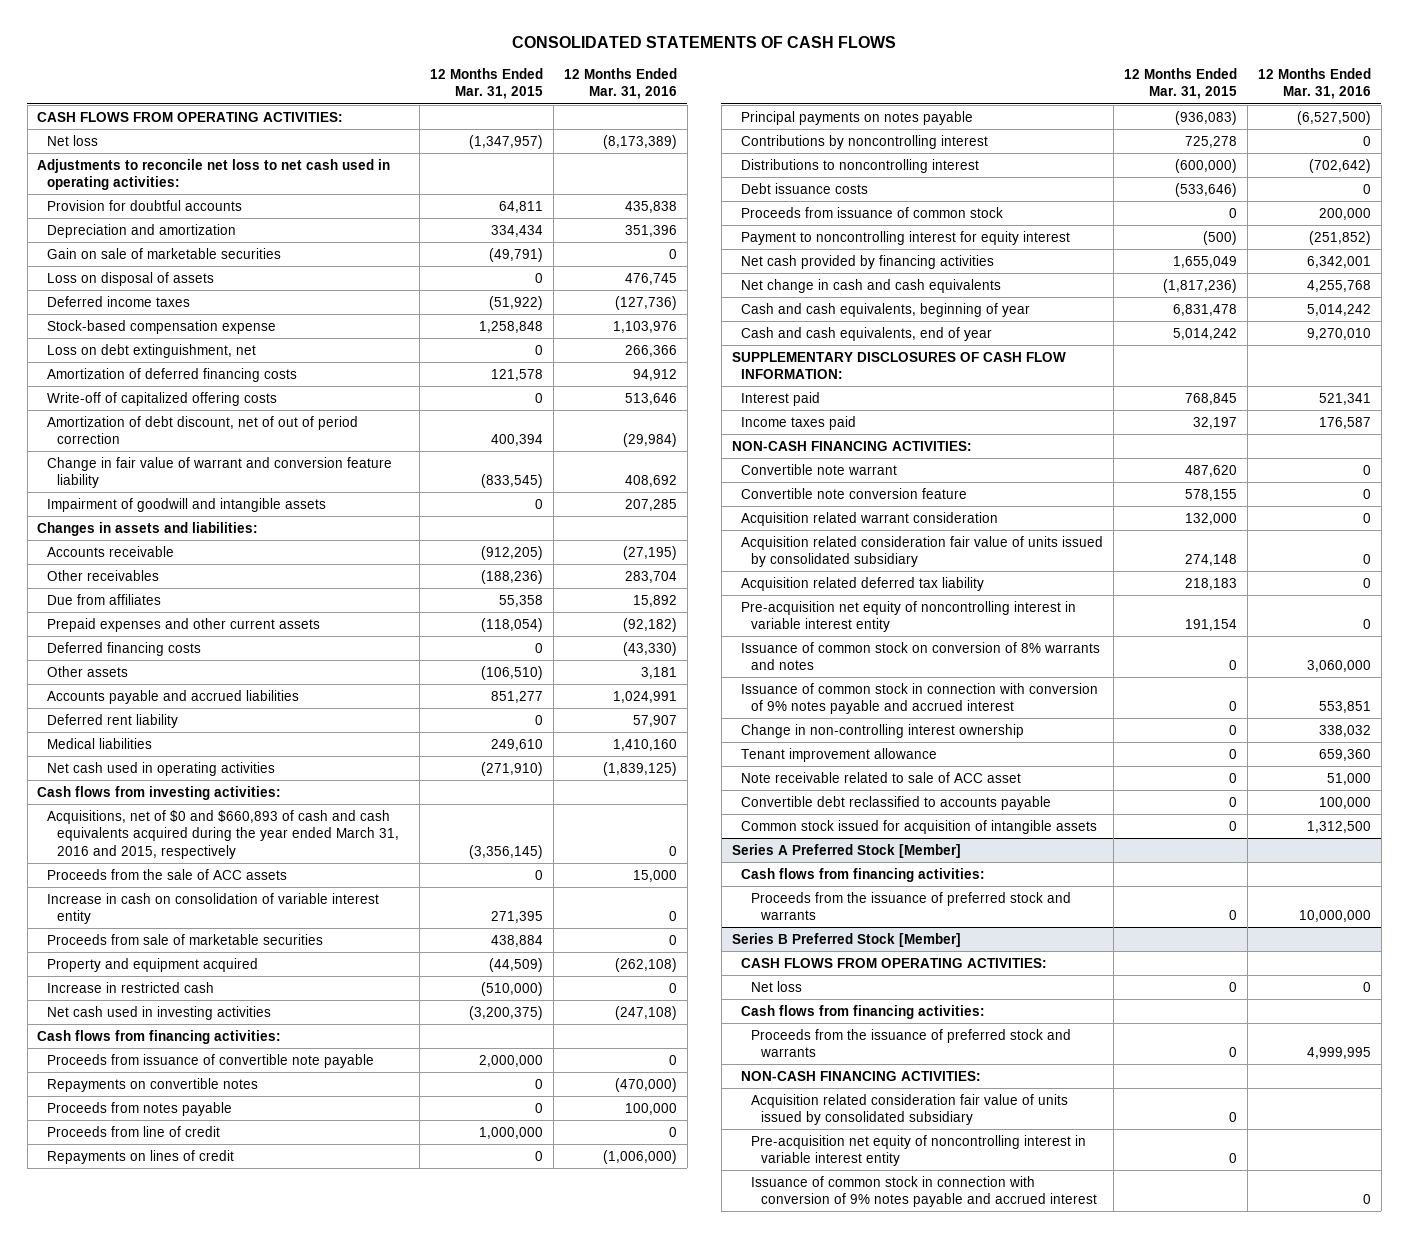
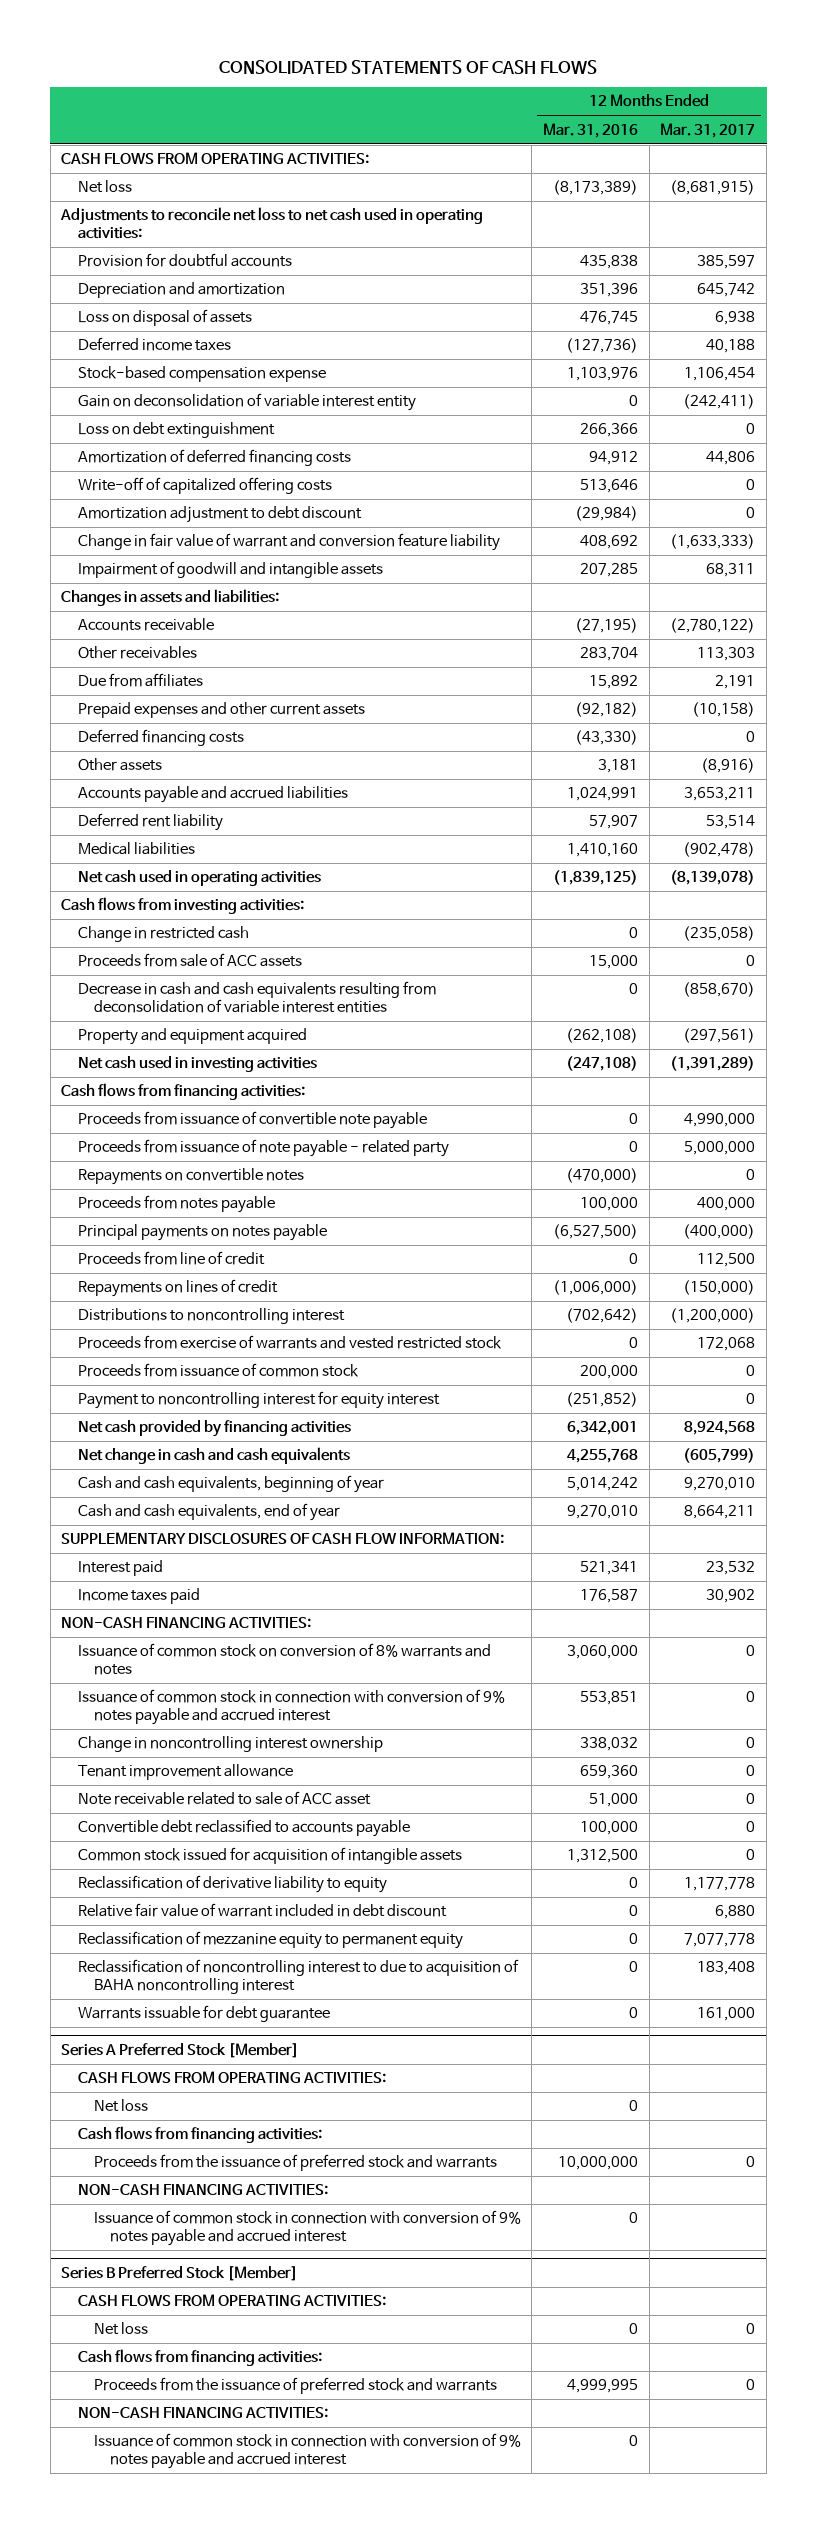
[429,67,543,100] 12 Months Ended Mar. 31, 2015 -> none
none -> [660,122,756,138] Mar. 31, 2017
[47,247,282,259] Gain on sale of marketable securities -> none
none -> [77,393,416,412] Gain on deconsolidation of variable interest entity
[47,343,257,358] Loss on debt extinguishment, net -> [77,422,275,439] Loss on debt extinguishment
[47,415,359,445] Amortization of debt discount, net of out of period correction -> [77,506,362,524] Amortization adjustment to debt discount
[47,809,399,859] Acquisitions, net of $0 and $660,893 of cash and cash equivalents acquired during the year ended March 31, 2016 and 2015, respectively -> none
[47,892,380,925] Increase in cash on consolidation of variable interest entity -> none
[47,933,324,945] Proceeds from sale of marketable securities -> none
none -> [77,926,249,943] Change in restricted cash
[47,868,288,880] Proceeds from the sale of ACC assets -> [77,953,302,968] Proceeds from sale of ACC assets
none -> [77,981,436,1013] Decrease in cash and cash equivalents resulting from deconsolidation of variable interest entities
[47,981,215,993] Increase in restricted cash -> none
none -> [77,1139,449,1158] Proceeds from issuance of note payable - related party
[741,110,974,125] Principal payments on notes payable -> [77,1224,327,1242] Principal payments on notes payable
[741,134,989,149] Contributions by noncontrolling interest -> none
[741,182,869,194] Debt issuance costs -> none
none -> [77,1335,502,1350] Proceeds from exercise of warrants and vested restricted stock
[741,463,898,475] Convertible note warrant -> none
[741,487,968,499] Convertible note conversion feature -> none
[741,511,999,526] Acquisition related warrant consideration -> none
[741,535,1104,568] Acquisition related consideration fair value of units issued by consolidated subsidiary -> none
[741,576,985,591] Acquisition related deferred tax liability -> none
[741,600,1077,633] Pre-acquisition net equity of noncontrolling interest in variable interest entity -> none
[741,723,1025,738] Change in non-controlling interest ownership -> [77,1736,383,1753] Change in noncontrolling interest ownership
none -> [77,1875,387,1894] Reclassification of derivative liability to equity
none -> [77,1903,447,1918] Relative fair value of warrant included in debt discount
none -> [77,1931,463,1950] Reclassification of mezzanine equity to permanent equity
none -> [77,1959,519,1994] Reclassification of noncontrolling interest to due to acquisition of BAHA noncontrolling interest
none -> [77,2005,330,2023] Warrants issuable for debt guarantee
none -> [77,2071,386,2084] CASH FLOWS FROM OPERATING ACTIVITIES:
none -> [93,2099,148,2113] Net loss
none -> [77,2184,328,2196] NON-CASH FINANCING ACTIVITIES:
none -> [93,2210,521,2246] Issuance of common stock in connection with conversion of 9% notes payable and accrued interest
[750,1093,1068,1126] Acquisition related consideration fair value of units issued by consolidated subsidiary -> none
[750,1134,1086,1167] Pre-acquisition net equity of noncontrolling interest in variable interest entity -> none

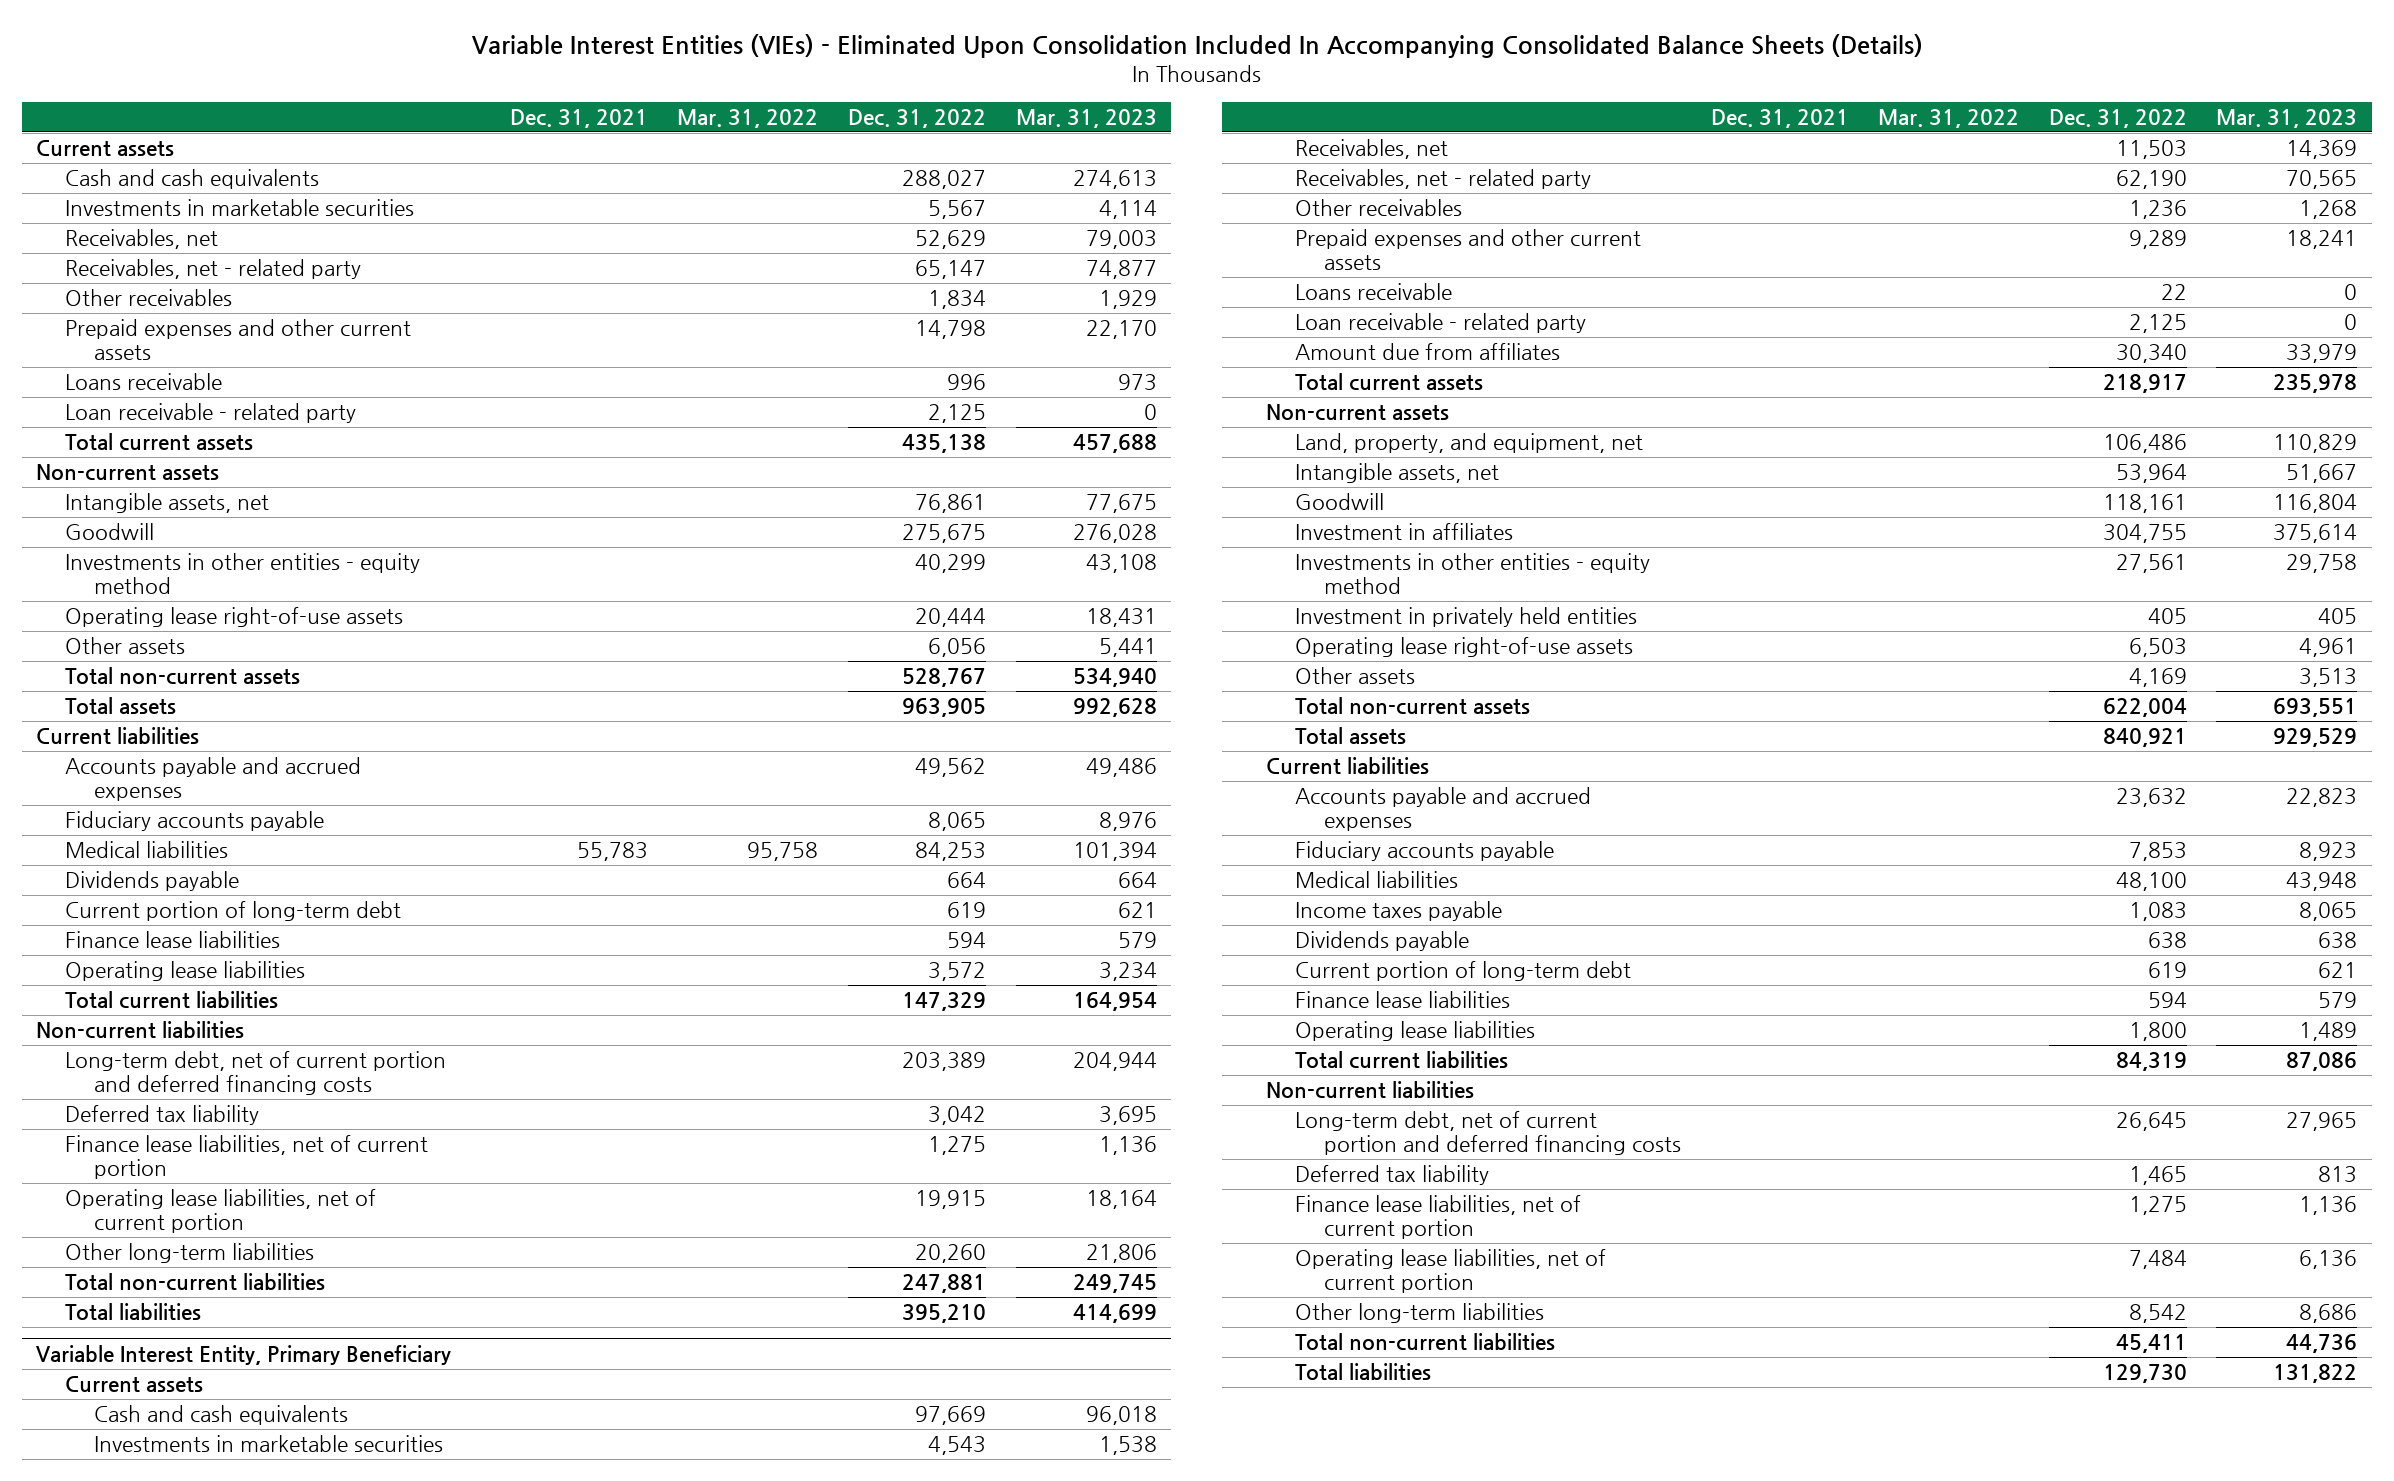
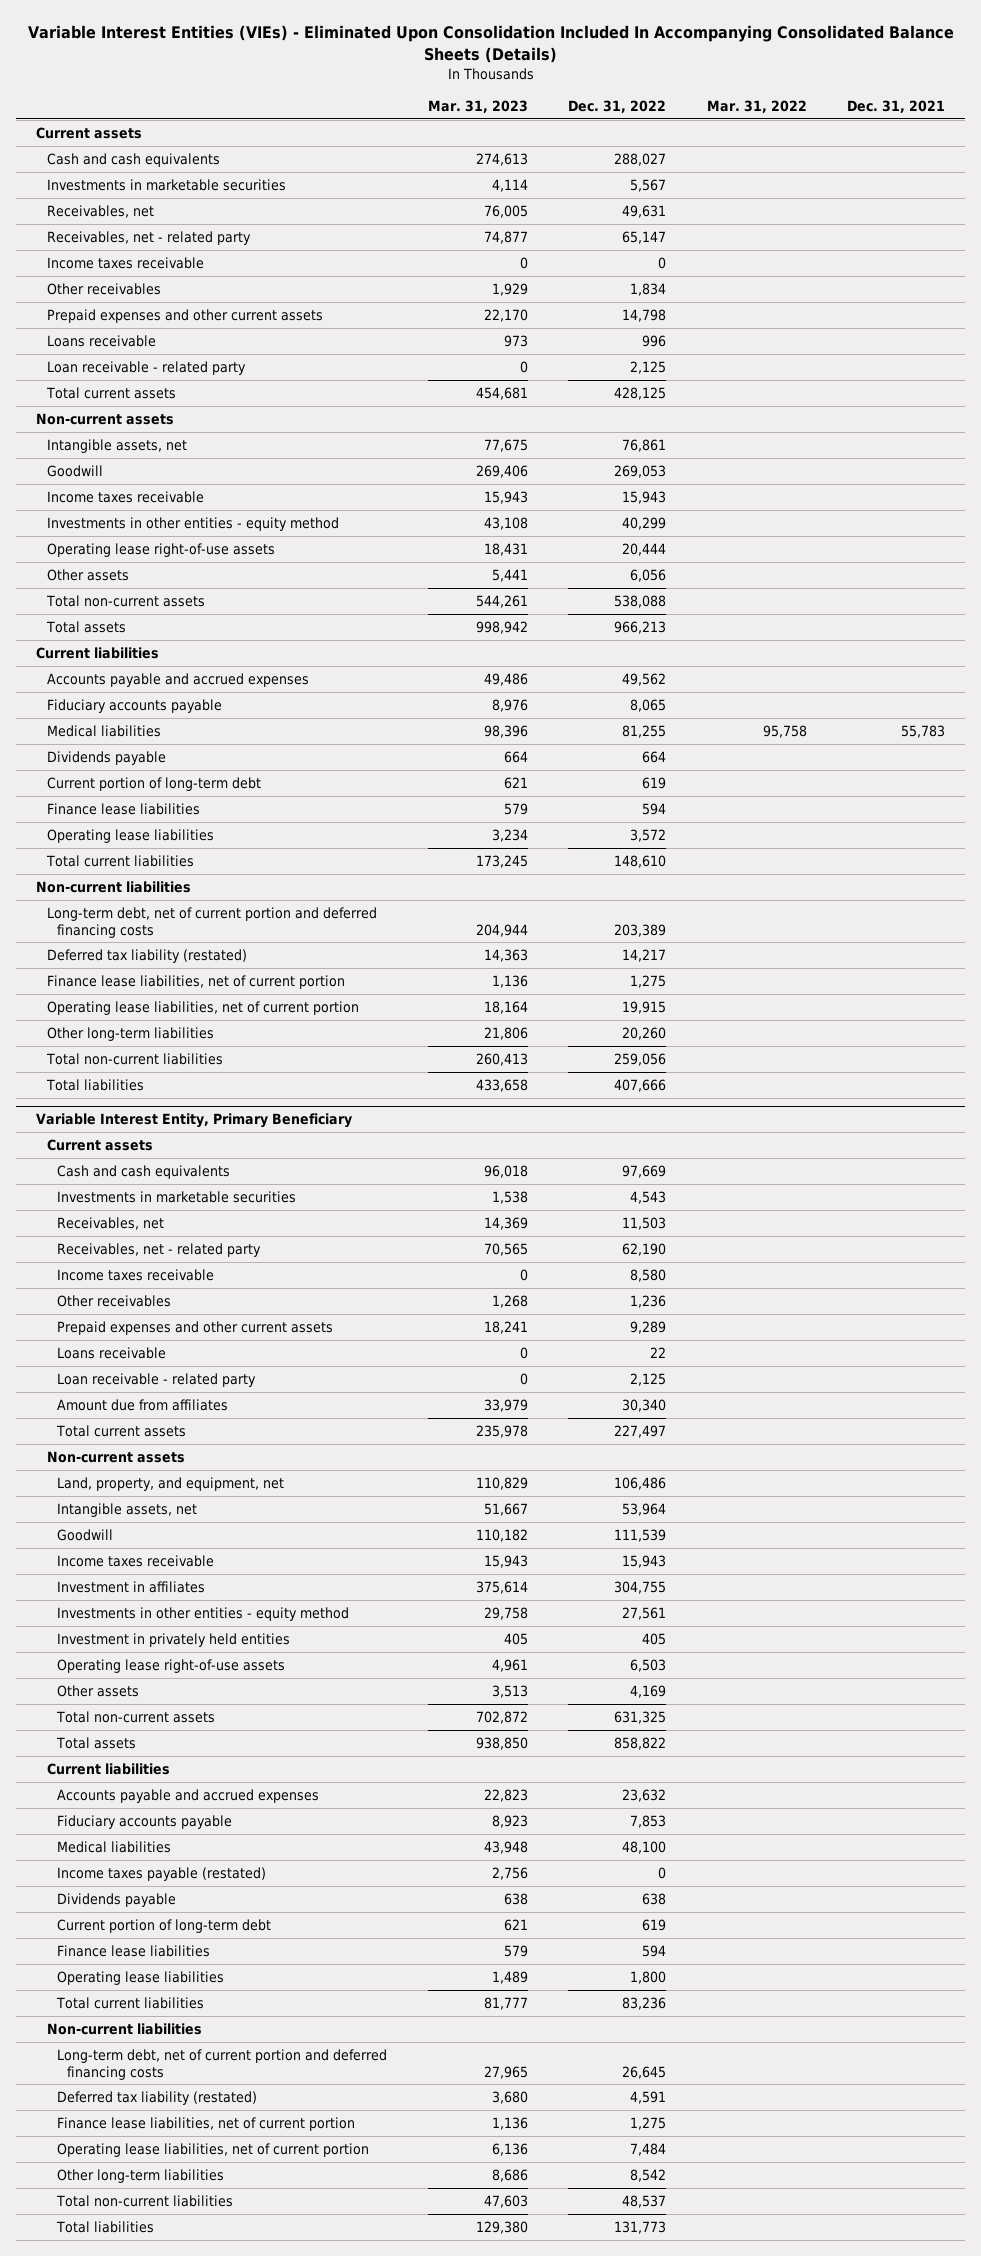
[915,230,987,250] 52,629 -> [622,205,667,219] 49,631
[1085,230,1157,250] 79,003 -> [483,205,528,219] 76,005
none -> [46,257,204,270] Income taxes receivable
[902,434,987,454] 435,138 -> [614,387,667,401] 428,125
[1072,434,1157,454] 457,688 -> [475,387,528,401] 454,681
[902,524,987,544] 275,675 -> [614,465,667,479] 269,053
[1072,524,1157,544] 276,028 -> [475,465,528,479] 269,406
none -> [46,491,204,504] Income taxes receivable
[902,668,987,688] 528,767 -> [614,595,667,609] 538,088
[1072,668,1157,688] 534,940 -> [475,595,528,609] 544,261
[902,698,987,718] 963,905 -> [614,621,667,635] 966,213
[1072,698,1157,718] 992,628 -> [475,621,528,635] 998,942
[915,842,987,862] 84,253 -> [622,725,667,739] 81,255
[1072,842,1157,862] 101,394 -> [483,725,528,739] 98,396
[902,992,987,1012] 147,329 -> [614,855,667,869] 148,610
[1072,992,1157,1012] 164,954 -> [475,855,528,869] 173,245
[65,1105,260,1126] Deferred tax liability -> [46,949,247,964] Deferred tax liability (restated)
[928,1106,987,1126] 3,042 -> [622,949,667,963] 14,217
[1098,1106,1157,1126] 3,695 -> [483,949,528,963] 14,363
[902,1274,987,1294] 247,881 -> [614,1053,667,1067] 259,056
[1072,1274,1157,1294] 249,745 -> [475,1053,528,1067] 260,413
[902,1304,987,1324] 395,210 -> [614,1079,667,1093] 407,666
[1072,1304,1157,1324] 414,699 -> [475,1079,528,1093] 433,658
none -> [57,1269,215,1282] Income taxes receivable
[2102,374,2187,394] 218,917 -> [614,1425,667,1439] 227,497
[2102,494,2187,514] 118,161 -> [614,1529,667,1543] 111,539
[2273,494,2358,514] 116,804 -> [475,1529,528,1543] 110,182
none -> [57,1555,215,1568] Income taxes receivable
[2102,698,2187,718] 622,004 -> [614,1711,667,1725] 631,325
[2273,698,2358,718] 693,551 -> [475,1711,528,1725] 702,872
[2102,728,2187,748] 840,921 -> [614,1737,667,1751] 858,822
[2273,728,2358,748] 929,529 -> [475,1737,528,1751] 938,850
[1295,901,1503,922] Income taxes payable -> [57,1867,267,1882] Income taxes payable (restated)
[2128,902,2187,922] 1,083 -> [658,1867,667,1880] 0
[2299,902,2358,922] 8,065 -> [491,1867,528,1881] 2,756
[2115,1052,2187,1072] 84,319 -> [622,1997,667,2011] 83,236
[2286,1052,2358,1072] 87,086 -> [483,1997,528,2011] 81,777
[1295,1165,1490,1186] Deferred tax liability -> [57,2091,258,2106] Deferred tax liability (restated)
[2128,1166,2187,1186] 1,465 -> [630,2091,667,2105] 4,591
[2318,1166,2358,1184] 813 -> [491,2091,528,2105] 3,680
[2115,1334,2187,1354] 45,411 -> [622,2195,667,2209] 48,537
[2286,1334,2358,1354] 44,736 -> [483,2195,528,2209] 47,603
[2102,1364,2187,1384] 129,730 -> [614,2221,667,2235] 131,773
[2273,1364,2358,1384] 131,822 -> [475,2221,528,2235] 129,380

